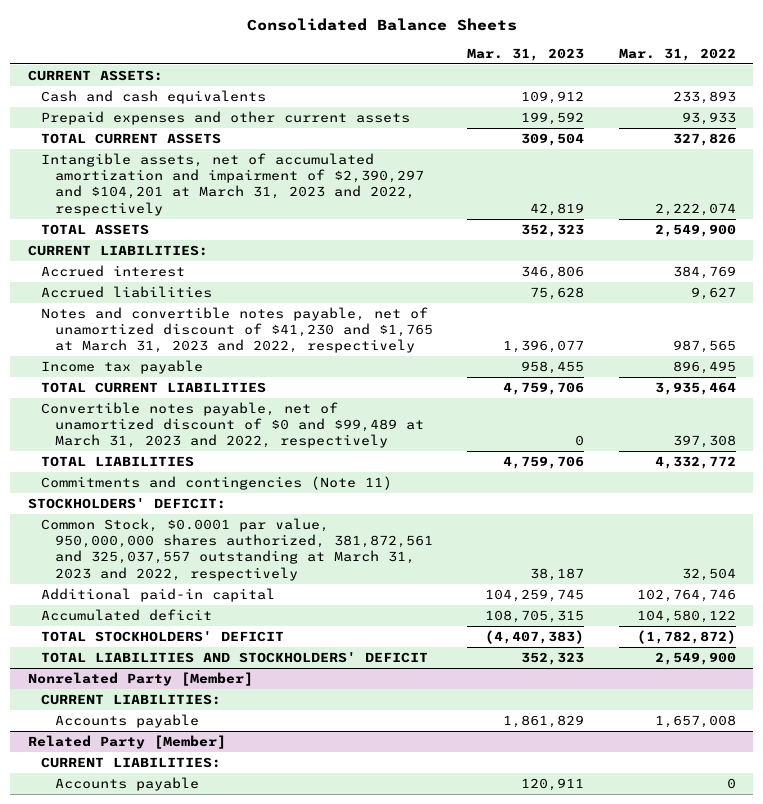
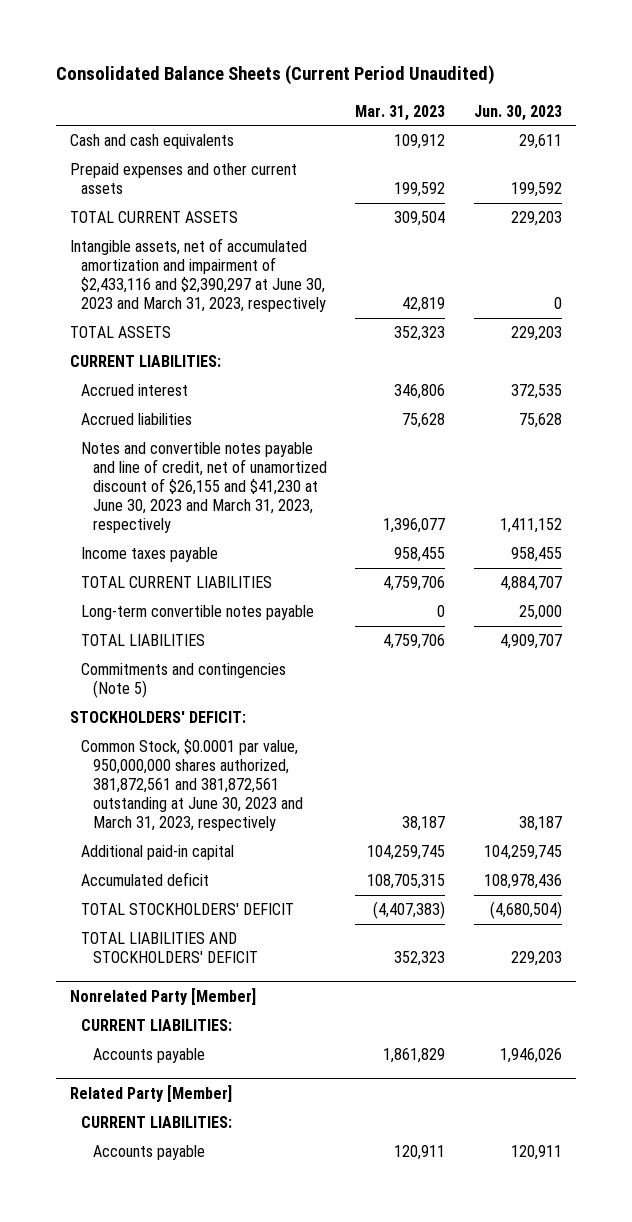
[246,18,517,32] Consolidated Balance Sheets -> [55,65,495,86] Consolidated Balance Sheets (Current Period Unaudited)
[618,47,736,61] Mar. 31, 2022 -> none
none -> [473,104,562,121] Jun. 30, 2023
[27,69,163,81] CURRENT ASSETS: -> none
[41,152,425,216] Intangible assets, net of accumulated amortization and impairment of $2,390,297 and $104,201 at March 31, 2023 and 2022, respectively -> [69,238,327,312] Intangible assets, net of accumulated amortization and impairment of $2,433,116 and $2,390,297 at June 30, 2023 and March 31, 2023, respectively
[41,306,434,354] Notes and convertible notes payable, net of unamortized discount of $41,230 and $1,765 at March 31, 2023 and 2022, respectively -> [81,442,327,533] Notes and convertible notes payable and line of credit, net of unamortized discount of $26,155 and $41,230 at June 30, 2023 and March 31, 2023, respectively
[41,359,204,374] Income tax payable -> [81,547,219,563] Income taxes payable
[41,401,425,449] Convertible notes payable, net of unamortized discount of $0 and $99,489 at March 31, 2023 and 2022, respectively -> [81,605,315,621] Long-term convertible notes payable
[41,475,393,490] Commitments and contingencies (Note 11) -> [81,663,287,699] Commitments and contingencies (Note 5)
[41,517,434,581] Common Stock, $0.0001 par value, 950,000,000 shares authorized, 381,872,561 and 325,037,557 outstanding at March 31, 2023 and 2022, respectively -> [81,739,303,831] Common Stock, $0.0001 par value, 950,000,000 shares authorized, 381,872,561 and 381,872,561 outstanding at June 30, 2023 and March 31, 2023, respectively

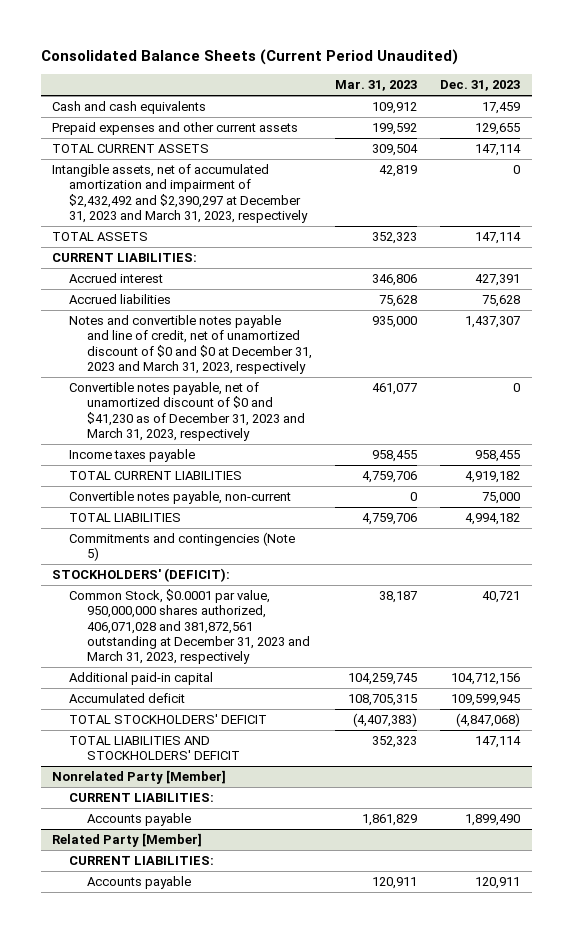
[473,104,562,121] Jun. 30, 2023 -> none
none -> [439,80,520,92] Dec. 31, 2023
[69,238,327,312] Intangible assets, net of accumulated amortization and impairment of $2,433,116 and $2,390,297 at June 30, 2023 and March 31, 2023, respectively -> [52,164,309,223] Intangible assets, net of accumulated amortization and impairment of $2,432,492 and $2,390,297 at December 31, 2023 and March 31, 2023, respectively
none -> [69,315,312,374] Notes and convertible notes payable and line of credit, net of unamortized discount of $0 and $0 at December 31, 2023 and March 31, 2023, respectively
[81,442,327,533] Notes and convertible notes payable and line of credit, net of unamortized discount of $26,155 and $41,230 at June 30, 2023 and March 31, 2023, respectively -> [69,382,305,441] Convertible notes payable, net of unamortized discount of $0 and $41,230 as of December 31, 2023 and March 31, 2023, respectively
[383,517,446,533] 1,396,077 -> [371,383,417,396] 461,077
[81,605,315,621] Long-term convertible notes payable -> [69,491,292,505] Convertible notes payable, non-current
[69,711,246,724] STOCKHOLDERS' DEFICIT: -> [52,568,231,583] STOCKHOLDERS' (DEFICIT):
[81,739,303,831] Common Stock, $0.0001 par value, 950,000,000 shares authorized, 381,872,561 and 381,872,561 outstanding at June 30, 2023 and March 31, 2023, respectively -> [69,589,310,665] Common Stock, $0.0001 par value, 950,000,000 shares authorized, 406,071,028 and 381,872,561 outstanding at December 31, 2023 and March 31, 2023, respectively

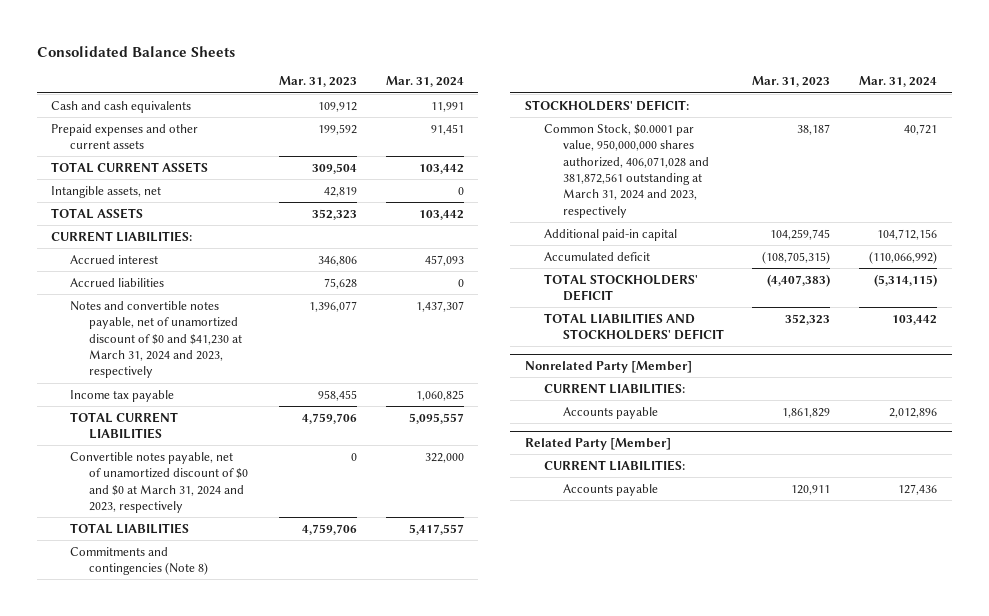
[40,49,458,66] Consolidated Balance Sheets (Current Period Unaudited) -> [36,45,235,57] Consolidated Balance Sheets
[439,80,520,92] Dec. 31, 2023 -> none
none -> [385,76,464,88] Mar. 31, 2024
[52,164,309,223] Intangible assets, net of accumulated amortization and impairment of $2,432,492 and $2,390,297 at December 31, 2023 and March 31, 2023, respectively -> [51,185,162,198] Intangible assets, net
[69,315,312,374] Notes and convertible notes payable and line of credit, net of unamortized discount of $0 and $0 at December 31, 2023 and March 31, 2023, respectively -> none
[69,382,305,441] Convertible notes payable, net of unamortized discount of $0 and $41,230 as of December 31, 2023 and March 31, 2023, respectively -> [70,300,243,379] Notes and convertible notes payable, net of unamortized discount of $0 and $41,230 at March 31, 2024 and 2023, respectively
[371,383,417,396] 461,077 -> [308,300,357,312] 1,396,077
[69,449,196,463] Income taxes payable -> [70,389,175,402] Income tax payable
[69,491,292,505] Convertible notes payable, non-current -> [70,451,249,514] Convertible notes payable, net of unamortized discount of $0 and $0 at March 31, 2024 and 2023, respectively
[69,532,296,562] Commitments and contingencies (Note 5) -> [70,546,209,576] Commitments and contingencies (Note 8)
[52,568,231,583] STOCKHOLDERS' (DEFICIT): -> [524,99,689,111] STOCKHOLDERS' DEFICIT:
[69,589,310,665] Common Stock, $0.0001 par value, 950,000,000 shares authorized, 406,071,028 and 381,872,561 outstanding at December 31, 2023 and March 31, 2023, respectively -> [543,123,709,218] Common Stock, $0.0001 par value, 950,000,000 shares authorized, 406,071,028 and 381,872,561 outstanding at March 31, 2024 and 2023, respectively
[347,694,417,707] 108,705,315 -> [762,250,831,264] (108,705,315)

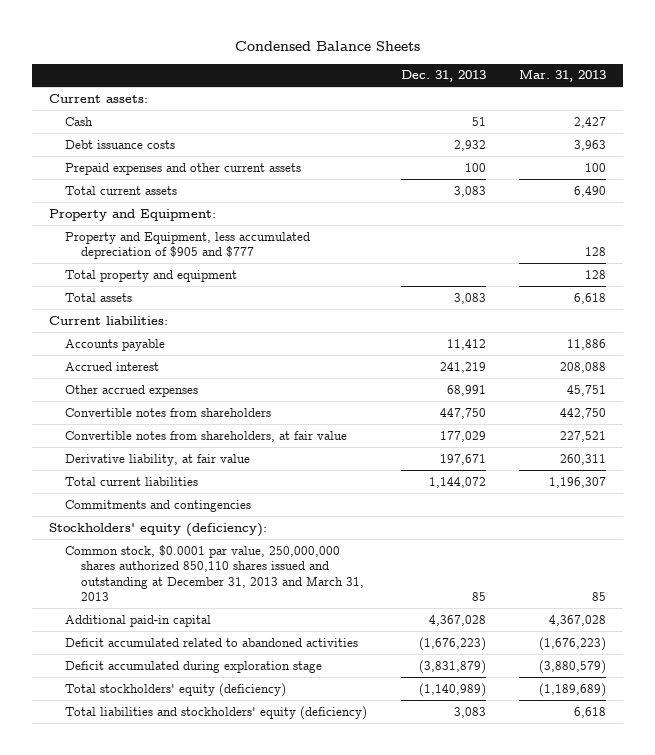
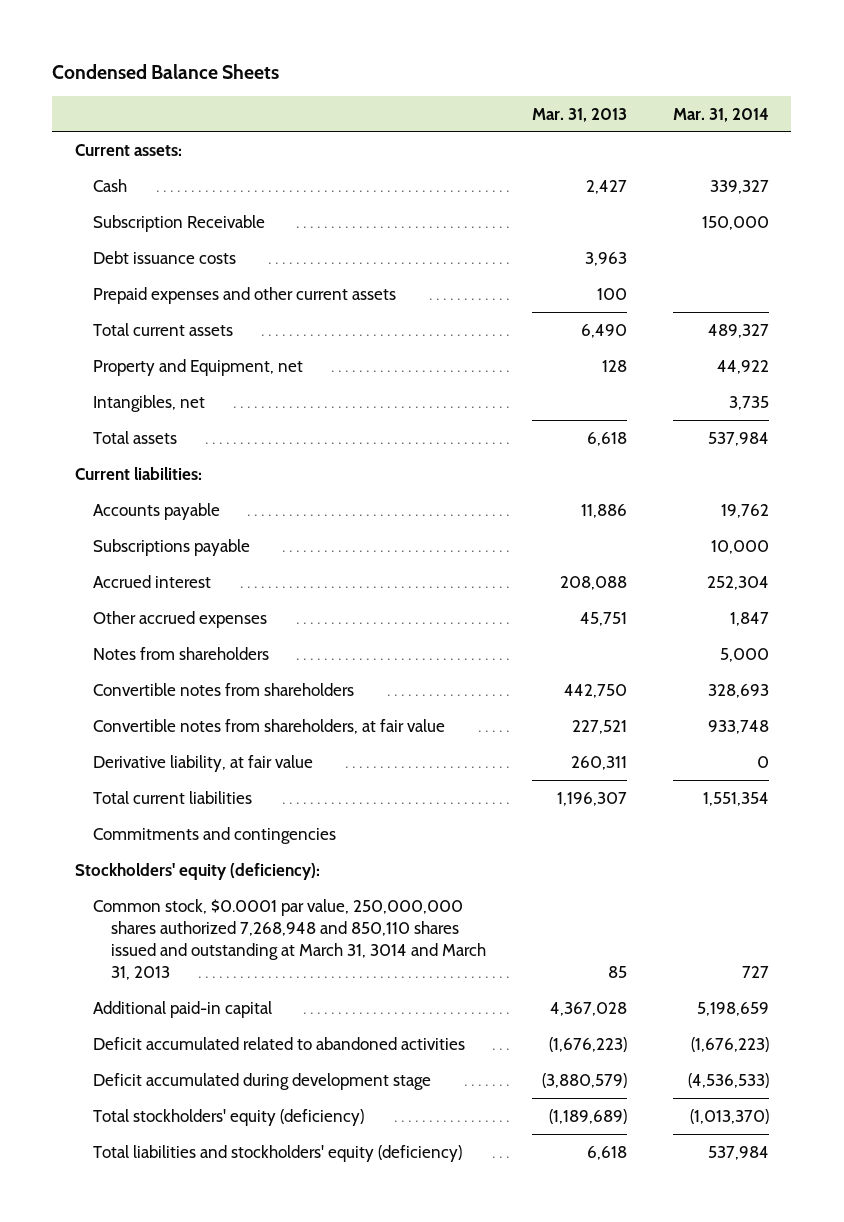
[400,70,486,83] Dec. 31, 2013 -> none
none -> [672,107,769,122] Mar. 31, 2014
none -> [93,214,266,232] Subscription Receivable
[49,208,217,221] Property and Equipment: -> none
[65,231,311,260] Property and Equipment, less accumulated depreciation of $905 and $777 -> none
[65,269,238,282] Total property and equipment -> [93,358,304,376] Property and Equipment, net
none -> [93,394,206,412] Intangibles, net
none -> [93,538,251,556] Subscriptions payable
none -> [93,646,270,660] Notes from shareholders
[65,544,365,602] Common stock, $0.0001 par value, 250,000,000 shares authorized 850,110 shares issued and outstanding at December 31, 2013 and March 31, 2013 -> [93,898,487,981] Common stock, $0.0001 par value, 250,000,000 shares authorized 7,268,948 and 850,110 shares issued and outstanding at March 31, 3014 and March 31, 2013
[65,660,323,673] Deficit accumulated during exploration stage -> [93,1072,432,1090] Deficit accumulated during development stage

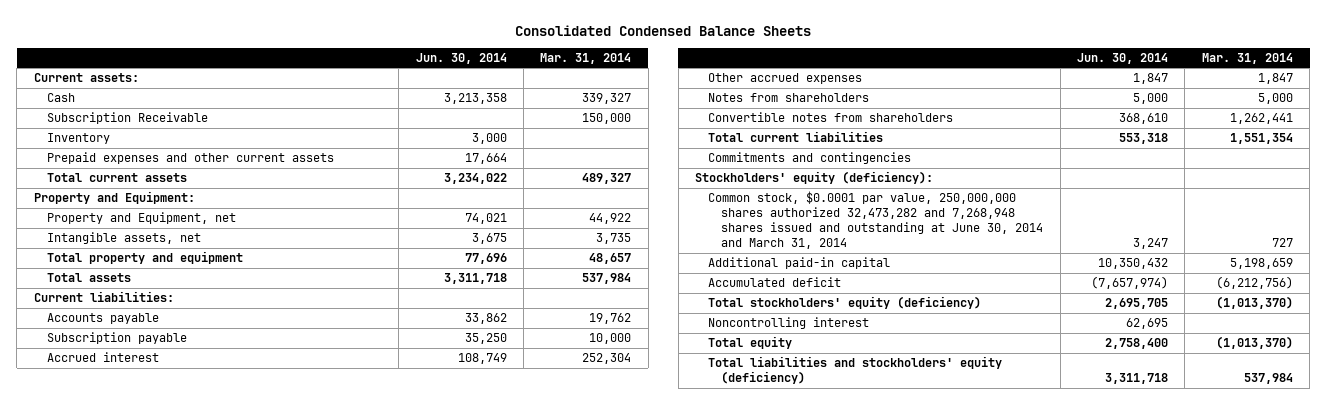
[52,63,280,79] Condensed Balance Sheets -> [515,24,812,36] Consolidated Condensed Balance Sheets
[531,107,627,122] Mar. 31, 2013 -> none
none -> [415,52,507,64] Jun. 30, 2014
[93,250,237,264] Debt issuance costs -> none
none -> [46,133,110,145] Inventory
none -> [33,191,195,205] Property and Equipment:
[93,394,206,412] Intangibles, net -> [46,232,201,245] Intangible assets, net
none -> [46,251,243,265] Total property and equipment
[93,538,251,556] Subscriptions payable -> [46,332,187,345] Subscription payable
[93,718,446,734] Convertible notes from shareholders, at fair value -> none
[93,754,314,772] Derivative liability, at fair value -> none
[707,683,769,698] 328,693 -> [1229,113,1293,125] 1,262,441
[93,898,487,981] Common stock, $0.0001 par value, 250,000,000 shares authorized 7,268,948 and 850,110 shares issued and outstanding at March 31, 3014 and March 31, 2013 -> [708,191,1044,250] Common stock, $0.0001 par value, 250,000,000 shares authorized 32,473,282 and 7,268,948 shares issued and outstanding at June 30, 2014 and March 31, 2014
[93,1036,466,1050] Deficit accumulated related to abandoned activities -> none
[93,1072,432,1090] Deficit accumulated during development stage -> none
none -> [708,277,842,288] Accumulated deficit
none -> [708,317,870,330] Noncontrolling interest
none -> [708,336,793,350] Total equity

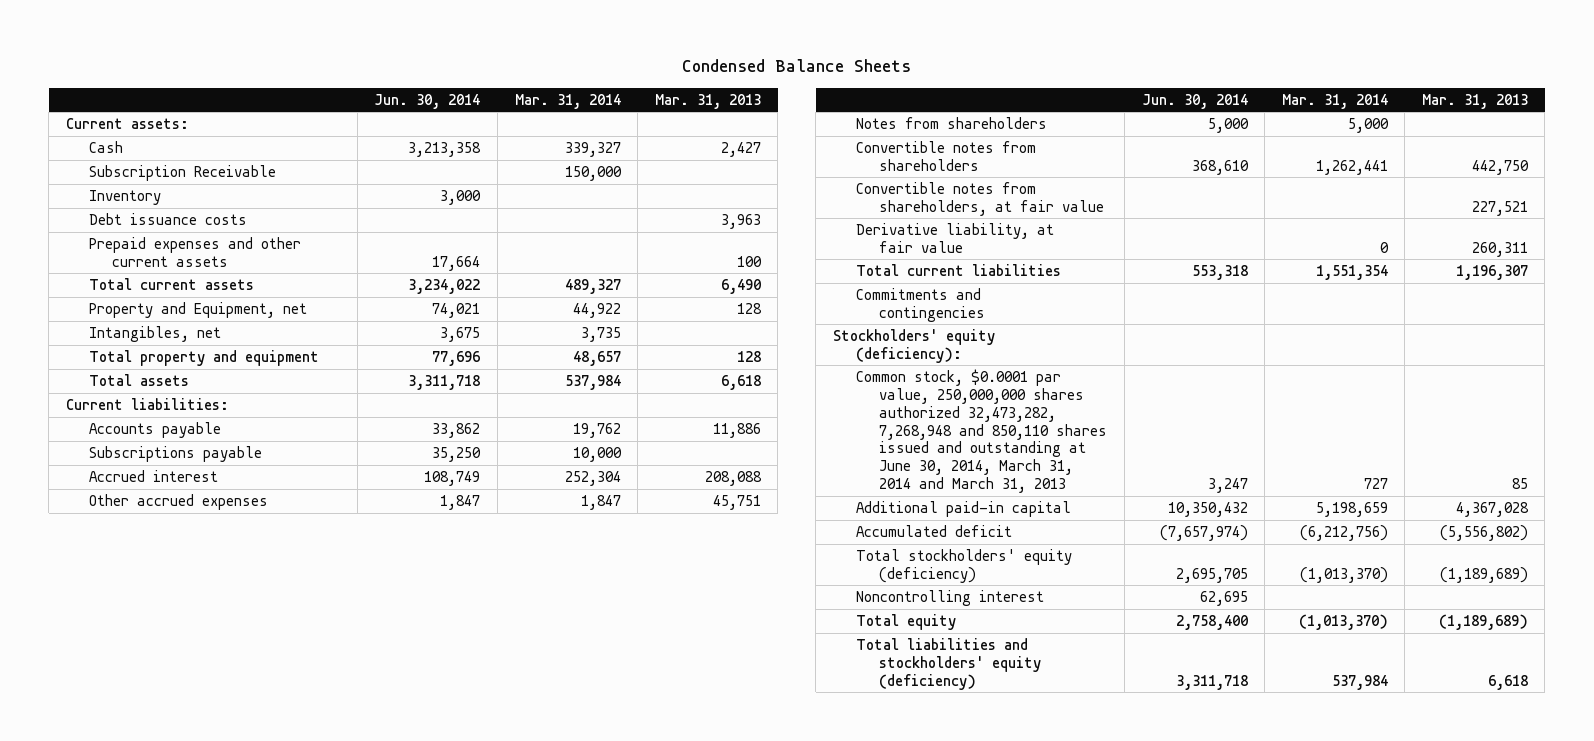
[515,24,812,36] Consolidated Condensed Balance Sheets -> [681,59,911,73] Condensed Balance Sheets
none -> [654,93,761,109] Mar. 31, 2013
none -> [89,213,248,226] Debt issuance costs
[33,191,195,205] Property and Equipment: -> none
[46,232,201,245] Intangible assets, net -> [89,326,222,343] Intangibles, net
[46,332,187,345] Subscription payable -> [89,446,263,463] Subscriptions payable
none -> [856,182,1105,216] Convertible notes from shareholders, at fair value
none -> [856,223,1055,253] Derivative liability, at fair value
[708,191,1044,250] Common stock, $0.0001 par value, 250,000,000 shares authorized 32,473,282 and 7,268,948 shares issued and outstanding at June 30, 2014 and March 31, 2014 -> [856,369,1108,494] Common stock, $0.0001 par value, 250,000,000 shares authorized 32,473,282, 7,268,948 and 850,110 shares issued and outstanding at June 30, 2014, March 31, 2014 and March 31, 2013

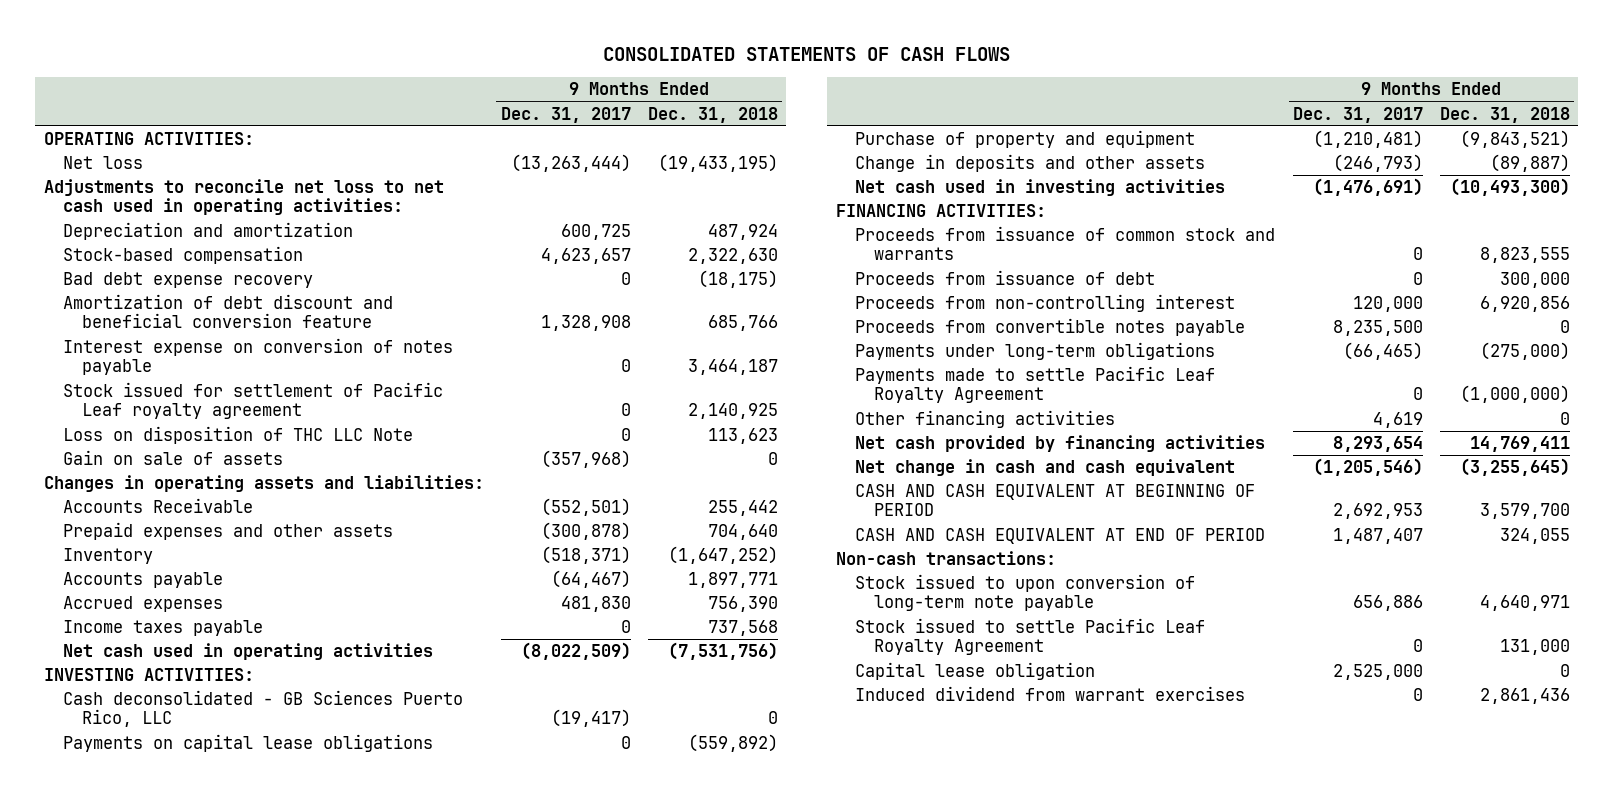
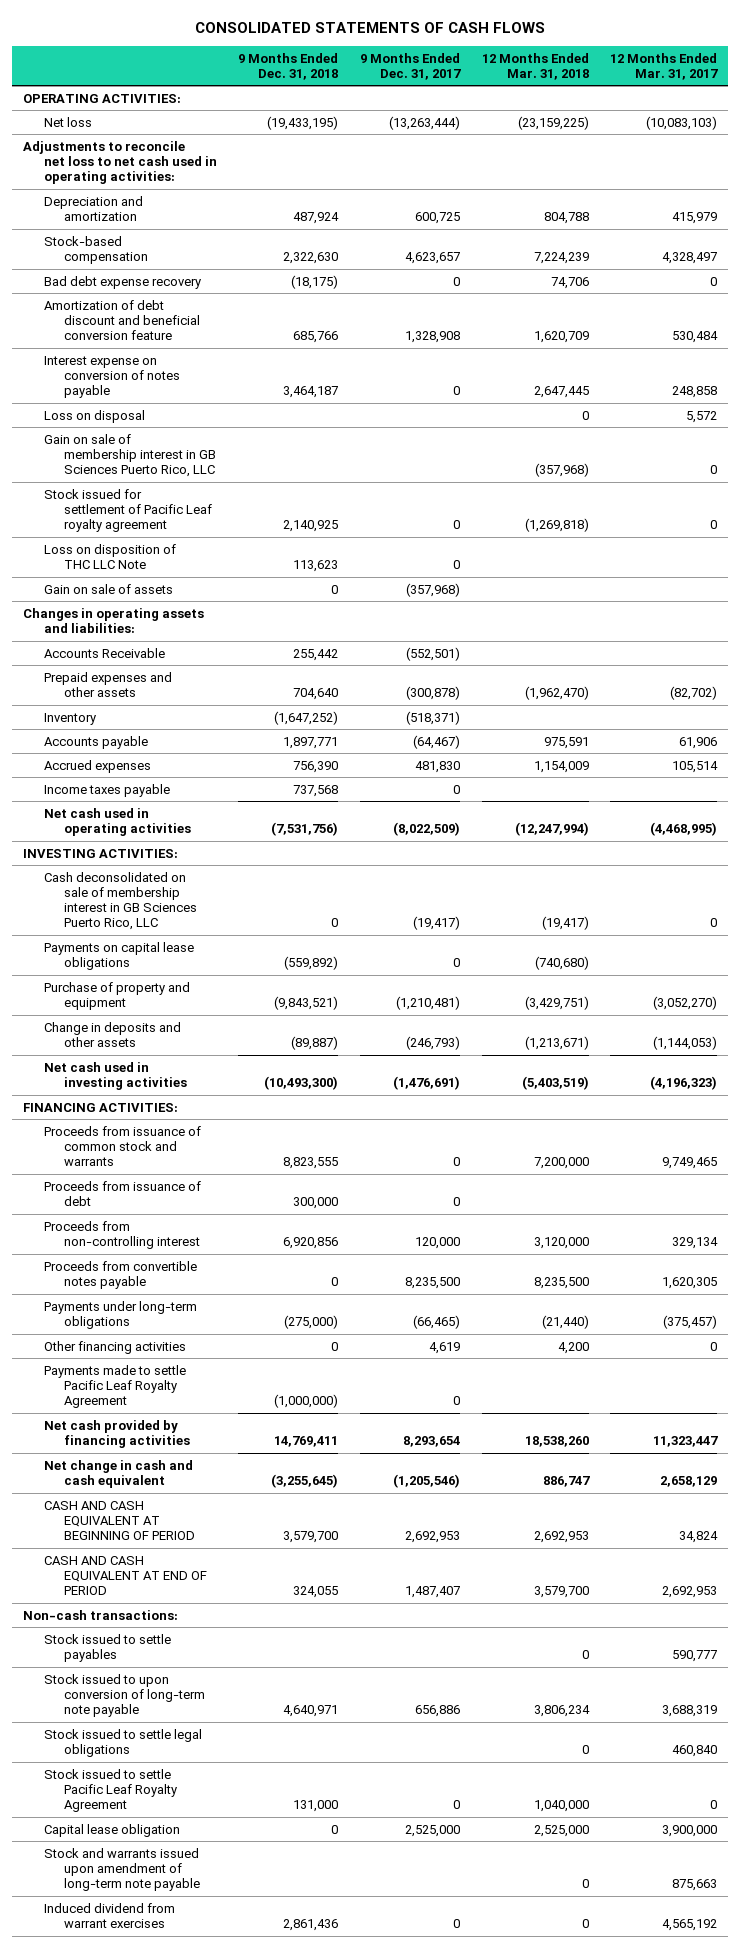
none -> [481,52,589,80] 12 Months Ended Mar. 31, 2018
none -> [610,52,719,80] 12 Months Ended Mar. 31, 2017
none -> [43,409,145,423] Loss on disposal
none -> [43,433,216,478] Gain on sale of membership interest in GB Sciences Puerto Rico, LLC
[62,690,463,728] Cash deconsolidated - GB Sciences Puerto Rico, LLC -> [43,871,197,931] Cash deconsolidated on sale of membership interest in GB Sciences Puerto Rico, LLC
[854,366,1215,404] Payments made to settle Pacific Leaf Royalty Agreement -> [43,1364,186,1409] Payments made to settle Pacific Leaf Royalty Agreement
none -> [43,1633,171,1662] Stock issued to settle payables
none -> [43,1728,202,1757] Stock issued to settle legal obligations
none -> [43,1847,200,1892] Stock and warrants issued upon amendment of long-term note payable

